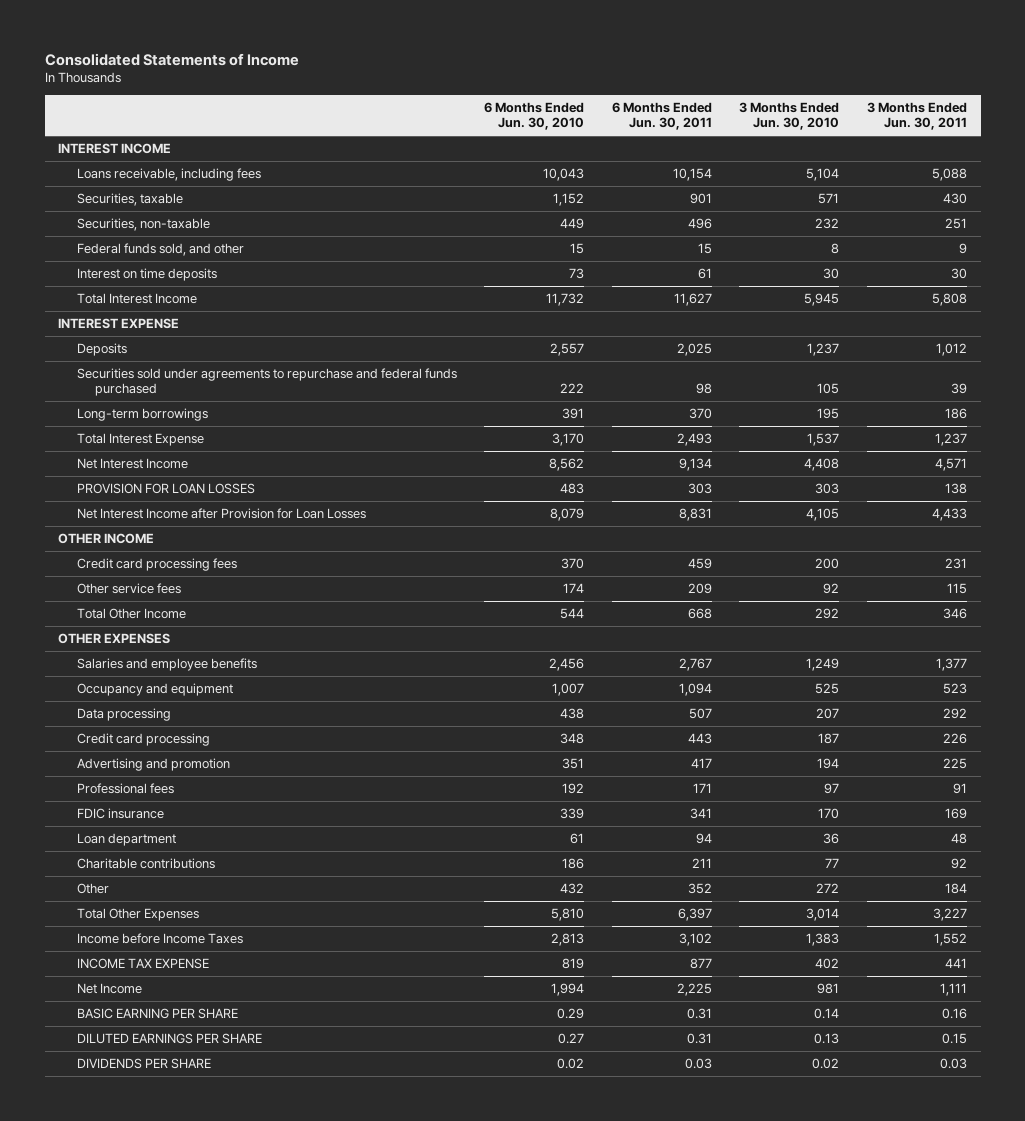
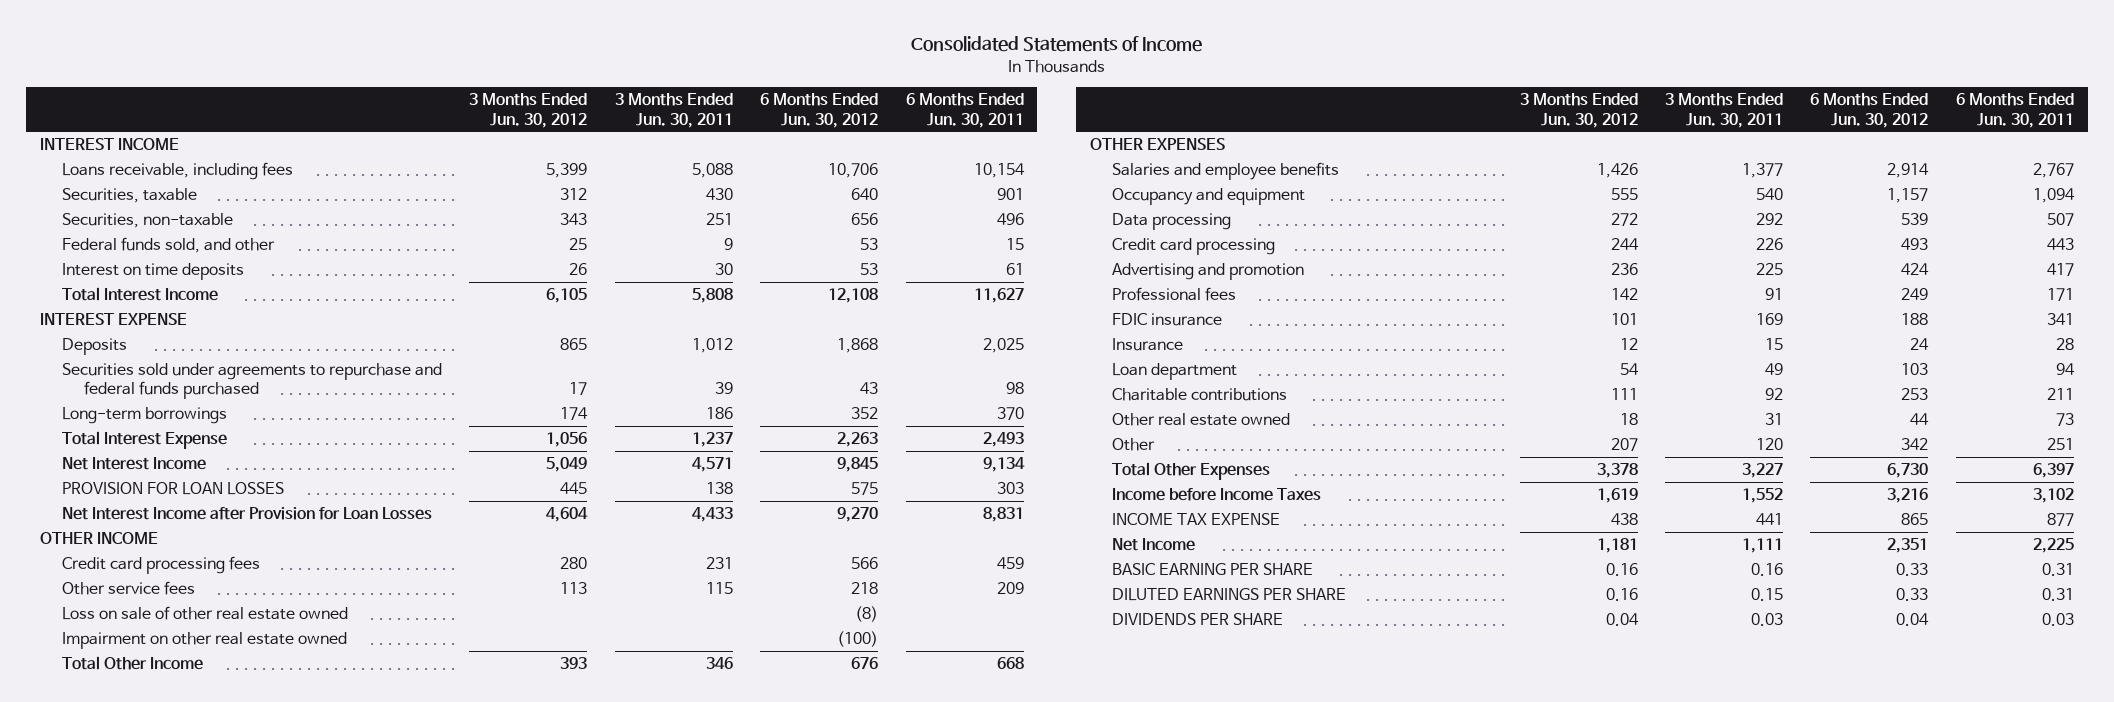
[484,102,585,131] 6 Months Ended Jun. 30, 2010 -> none
[739,102,840,131] 3 Months Ended Jun. 30, 2010 -> none
none -> [469,93,588,128] 3 Months Ended Jun. 30, 2012
none -> [760,93,879,128] 6 Months Ended Jun. 30, 2012
none -> [62,605,349,620] Loss on sale of other real estate owned
none -> [62,631,348,649] Impairment on other real estate owned
[943,682,968,694] 523 -> [1756,187,1784,200] 540
none -> [1112,337,1184,351] Insurance
[951,832,968,844] 48 -> [1765,362,1784,375] 49
none -> [1112,412,1291,426] Other real estate owned
[687,882,712,894] 352 -> [2046,437,2074,450] 251
[945,882,968,894] 184 -> [1756,437,1784,450] 120

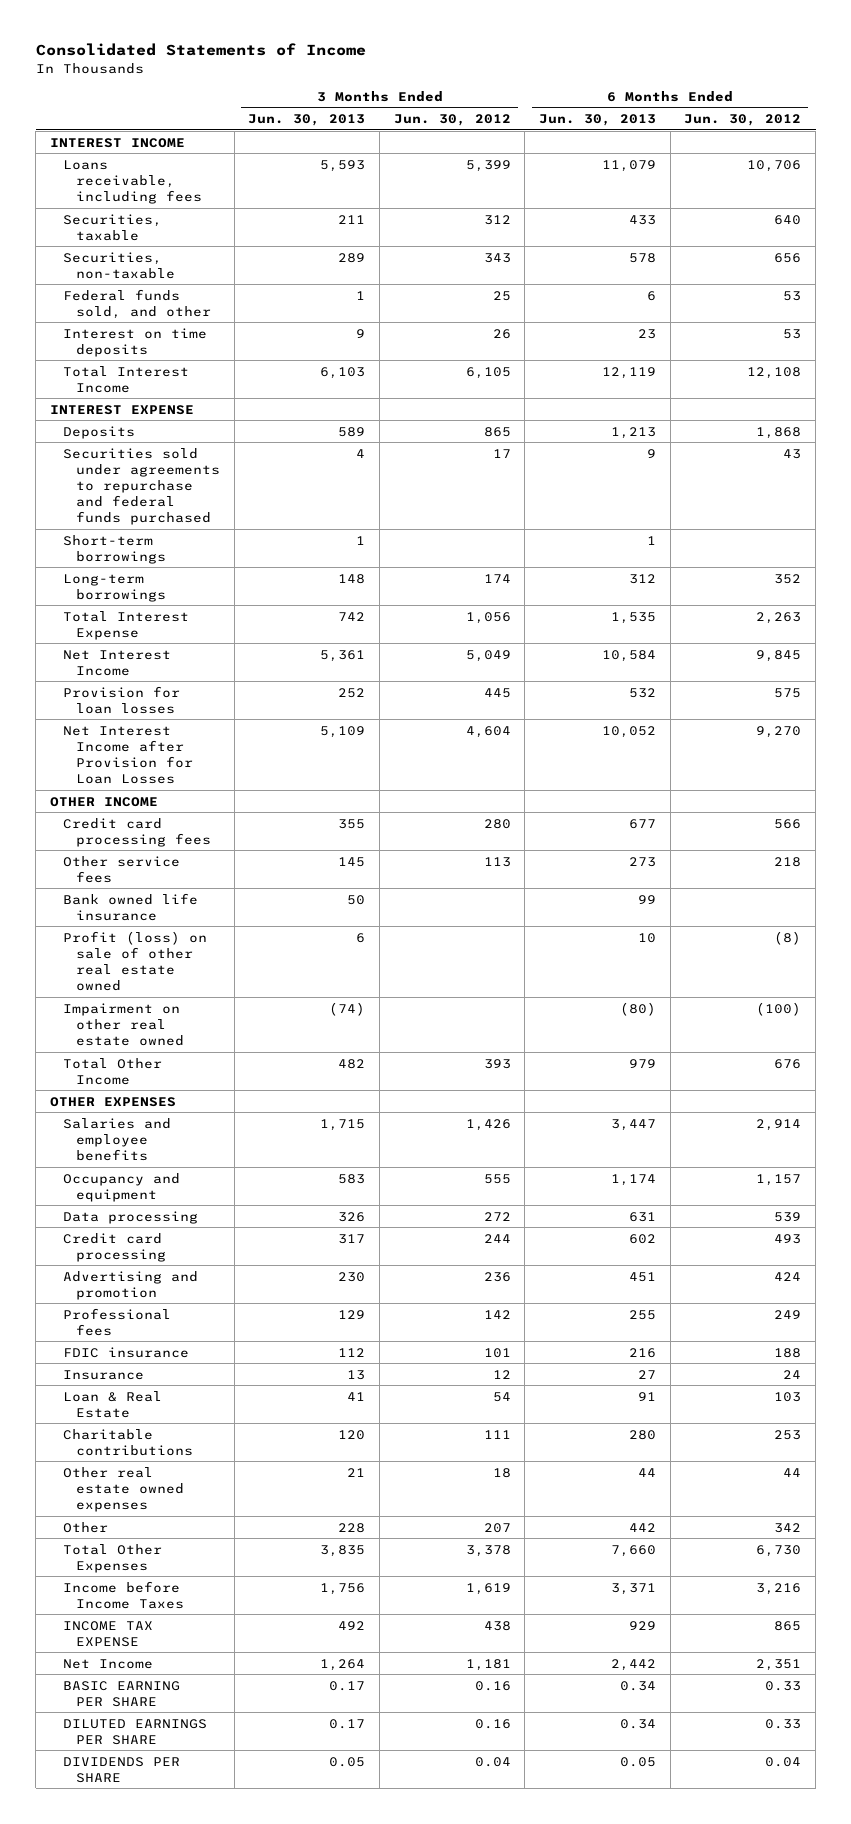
[614,93,733,128] 3 Months Ended Jun. 30, 2011 -> none
[905,93,1024,128] 6 Months Ended Jun. 30, 2011 -> none
none -> [248,113,366,126] Jun. 30, 2013
none -> [539,113,657,126] Jun. 30, 2013
none -> [62,534,167,564] Short-term borrowings
[62,481,285,495] PROVISION FOR LOAN LOSSES -> [62,685,180,714] Provision for loan losses
none -> [62,892,198,921] Bank owned life insurance
[62,605,349,620] Loss on sale of other real estate owned -> [62,930,207,992] Profit (loss) on sale of other real estate owned
[1112,362,1238,380] Loan department -> [62,1390,162,1418] Loan & Real Estate
[1112,412,1291,426] Other real estate owned -> [62,1466,185,1512] Other real estate owned expenses

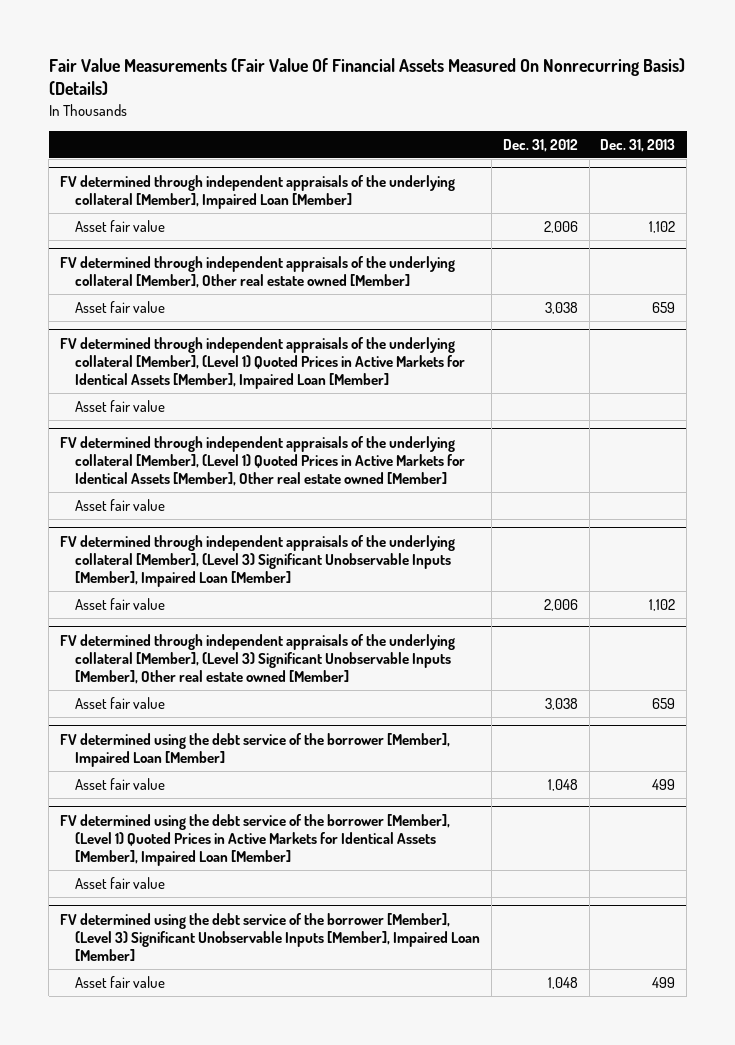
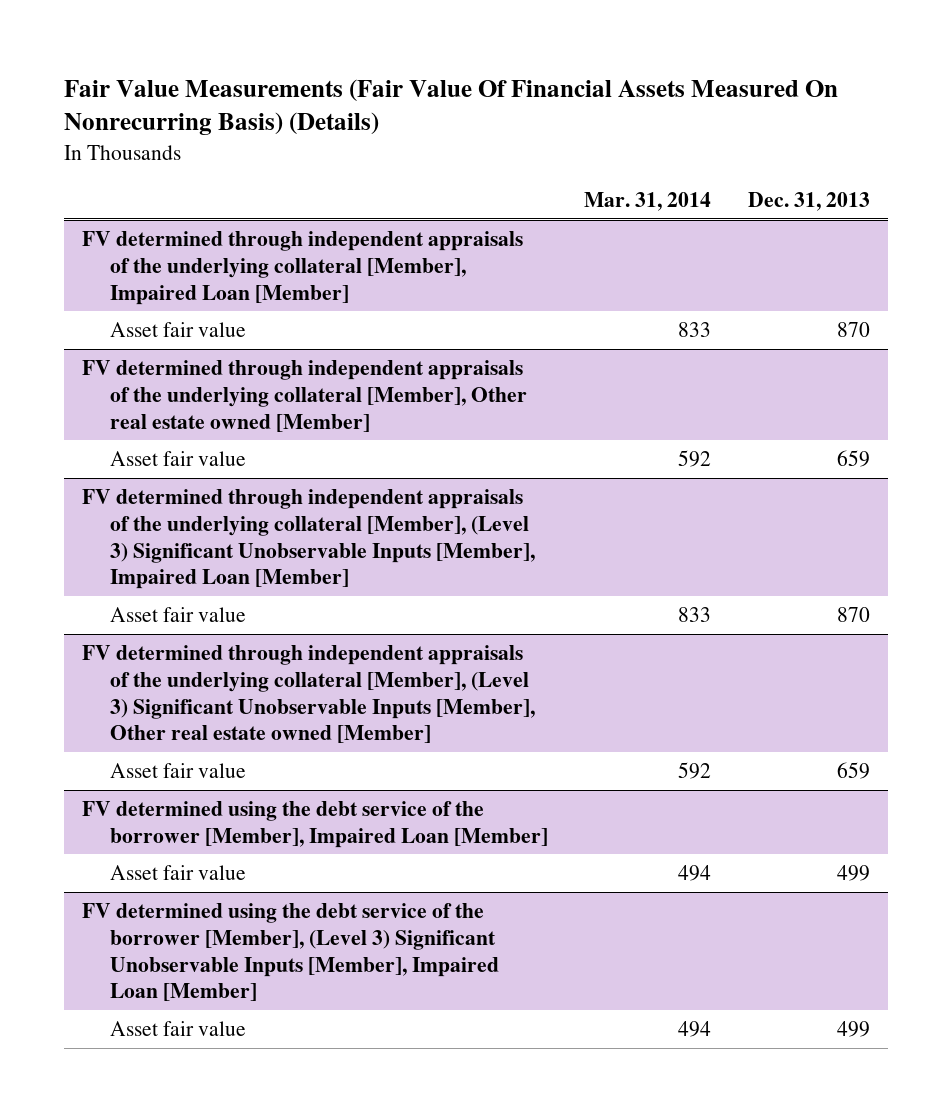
[502,138,578,152] Dec. 31, 2012 -> none
none -> [584,191,712,211] Mar. 31, 2014
[649,220,676,233] 1,102 -> [836,321,870,337] 870
[60,336,466,389] FV determined through independent appraisals of the underlying collateral [Member], (Level 1) Quoted Prices in Active Markets for Identical Assets [Member], Impaired Loan [Member] -> none
[75,399,166,412] Asset fair value -> none
[60,435,466,486] FV determined through independent appraisals of the underlying collateral [Member], (Level 1) Quoted Prices in Active Markets for Identical Assets [Member], Other real estate owned [Member] -> none
[75,498,166,511] Asset fair value -> none
[649,598,676,611] 1,102 -> [836,606,870,622] 870
[60,813,451,866] FV determined using the debt service of the borrower [Member], (Level 1) Quoted Prices in Active Markets for Identical Assets [Member], Impaired Loan [Member] -> none
[75,876,166,889] Asset fair value -> none

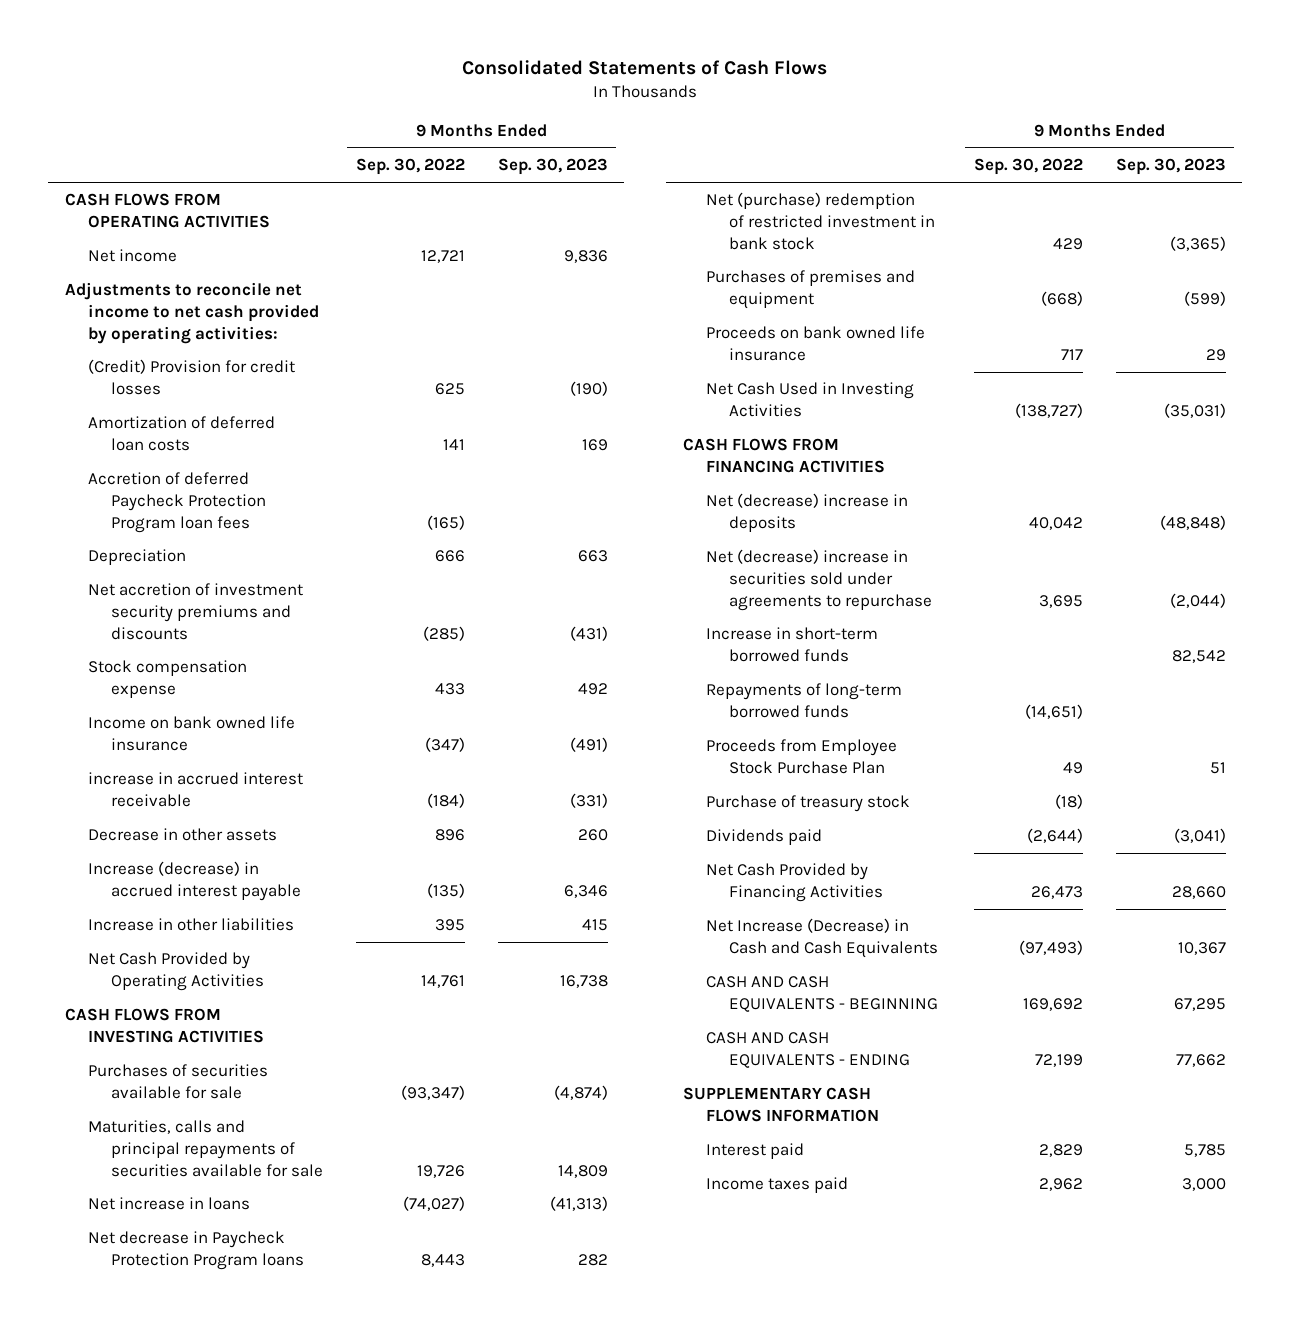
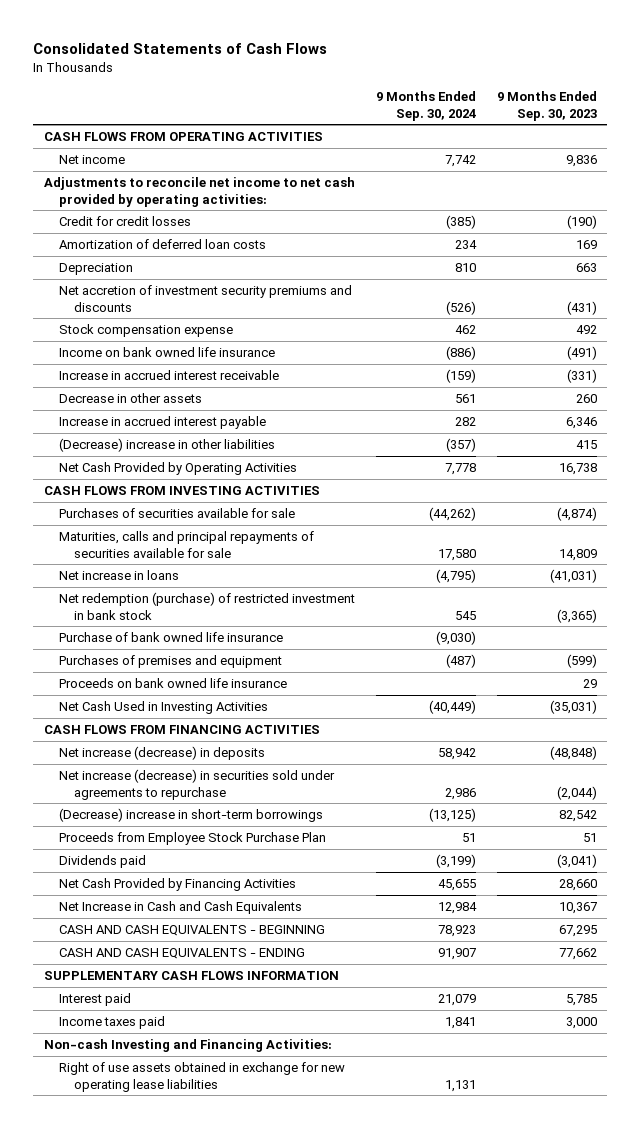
[355,158,465,176] Sep. 30, 2022 -> none
none -> [375,91,476,121] 9 Months Ended Sep. 30, 2024
[87,359,295,395] (Credit) Provision for credit losses -> [59,216,192,227] Credit for credit losses
[87,472,266,533] Accretion of deferred Paycheck Protection Program loan fees -> none
[87,772,303,807] increase in accrued interest receivable -> [59,370,280,381] Increase in accrued interest receivable
[87,861,301,901] Increase (decrease) in accrued interest payable -> [59,416,267,430] Increase in accrued interest payable
[87,918,294,932] Increase in other liabilities -> [59,438,276,453] (Decrease) increase in other liabilities
[87,1231,304,1270] Net decrease in Paycheck Protection Program loans -> none
[549,1196,608,1212] (41,313) -> [549,569,597,584] (41,031)
[705,192,935,250] Net (purchase) redemption of restricted investment in bank stock -> [59,592,356,620] Net redemption (purchase) of restricted investment in bank stock
none -> [59,632,284,643] Purchase of bank owned life insurance
[705,683,902,718] Repayments of long-term borrowed funds -> none
[705,493,908,532] Net (decrease) increase in deposits -> [59,746,266,761] Net increase (decrease) in deposits
[705,549,932,611] Net (decrease) increase in securities sold under agreements to repurchase -> [59,769,336,800] Net increase (decrease) in securities sold under agreements to repurchase
[705,627,878,662] Increase in short-term borrowed funds -> [59,808,324,823] (Decrease) increase in short-term borrowings
[705,795,910,813] Purchase of treasury stock -> none
[705,918,938,958] Net Increase (Decrease) in Cash and Cash Equivalents -> [59,901,303,915] Net Increase in Cash and Cash Equivalents
none -> [43,1039,332,1053] Non-cash Investing and Financing Activities:
none -> [59,1062,346,1092] Right of use assets obtained in exchange for new operating lease liabilities

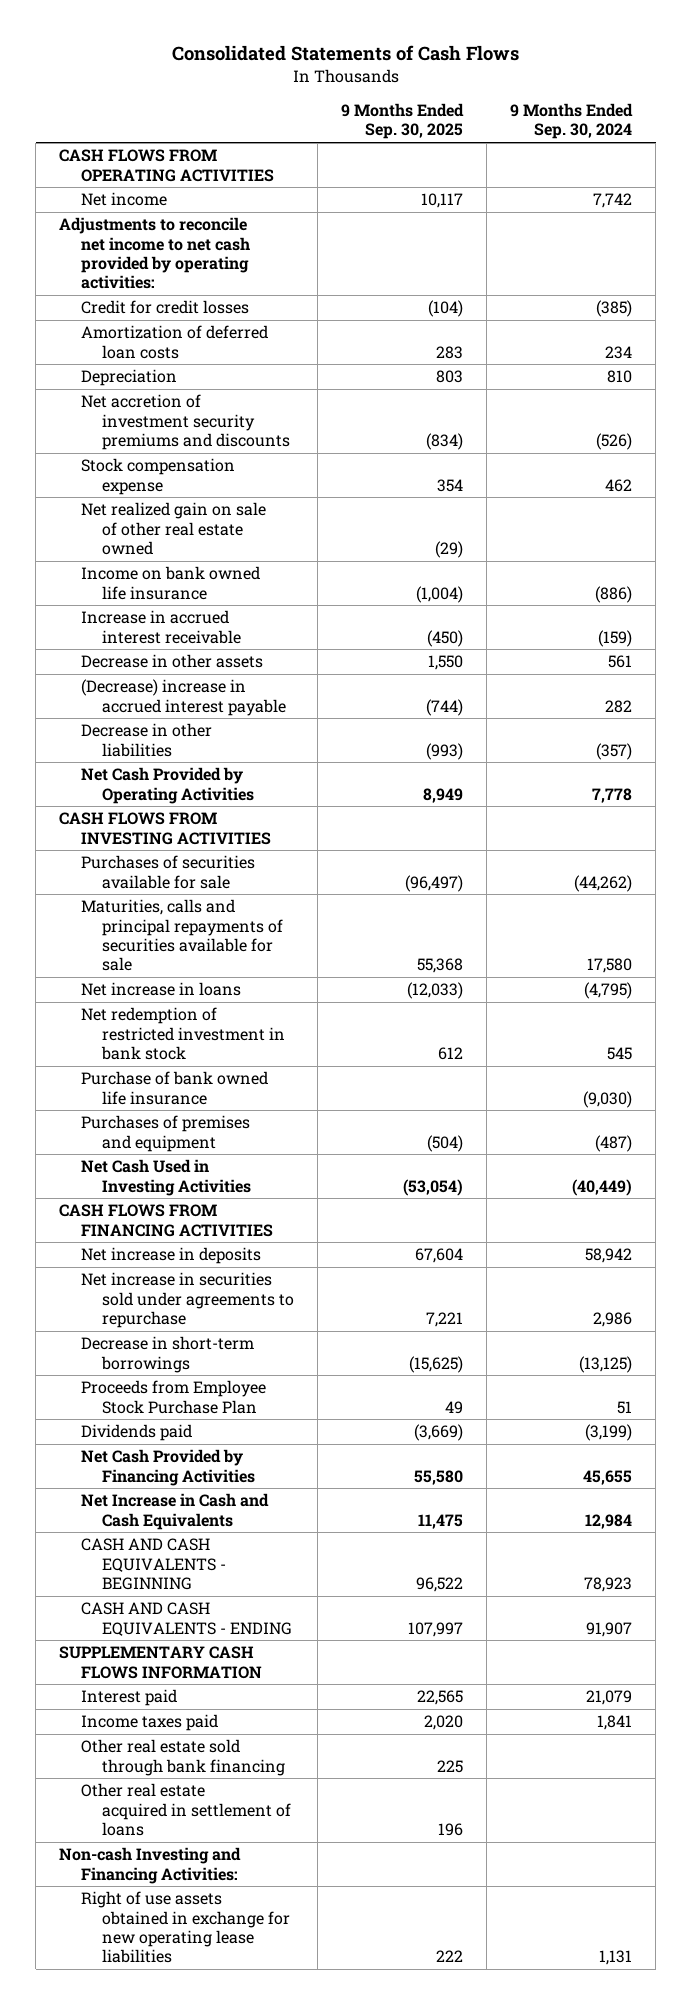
[496,91,597,121] 9 Months Ended Sep. 30, 2023 -> none
none -> [340,103,464,140] 9 Months Ended Sep. 30, 2025
none -> [80,502,266,555] Net realized gain on sale of other real estate owned
[59,416,267,430] Increase in accrued interest payable -> [80,679,286,716] (Decrease) increase in accrued interest payable
[59,438,276,453] (Decrease) increase in other liabilities -> [80,723,212,757] Decrease in other liabilities
[59,592,356,620] Net redemption (purchase) of restricted investment in bank stock -> [80,1007,285,1060] Net redemption of restricted investment in bank stock
[59,678,288,689] Proceeds on bank owned life insurance -> none
[59,746,266,761] Net increase (decrease) in deposits -> [80,1247,261,1265] Net increase in deposits
[59,769,336,800] Net increase (decrease) in securities sold under agreements to repurchase -> [80,1272,294,1328] Net increase in securities sold under agreements to repurchase
[59,808,324,823] (Decrease) increase in short-term borrowings -> [80,1336,254,1373] Decrease in short-term borrowings
none -> [80,1739,285,1776] Other real estate sold through bank financing
none -> [80,1783,291,1836] Other real estate acquired in settlement of loans

